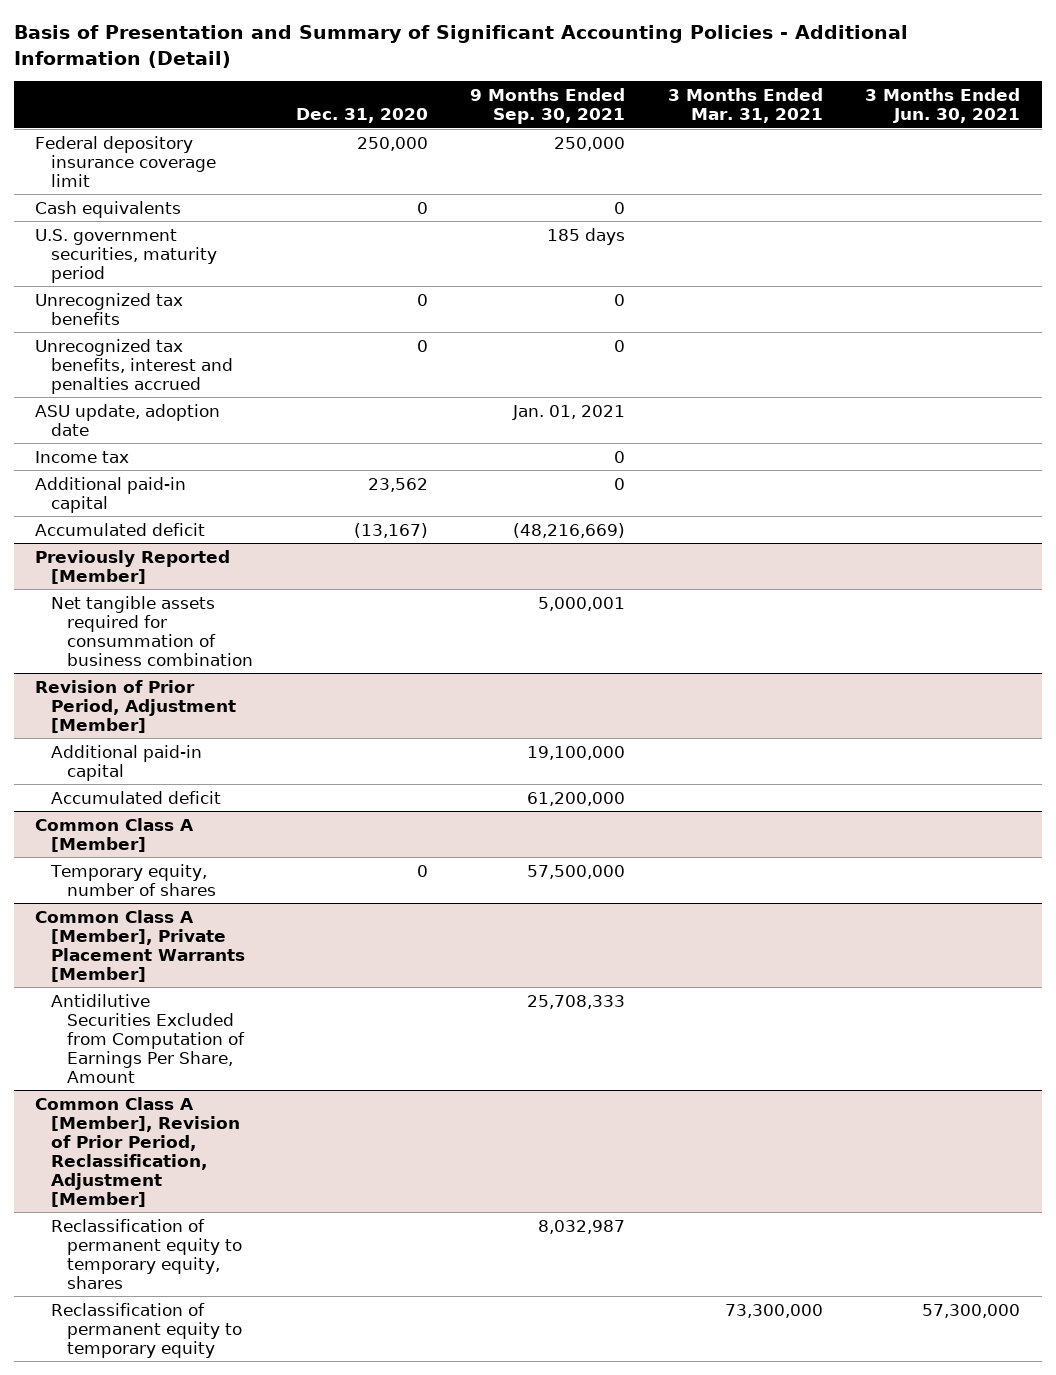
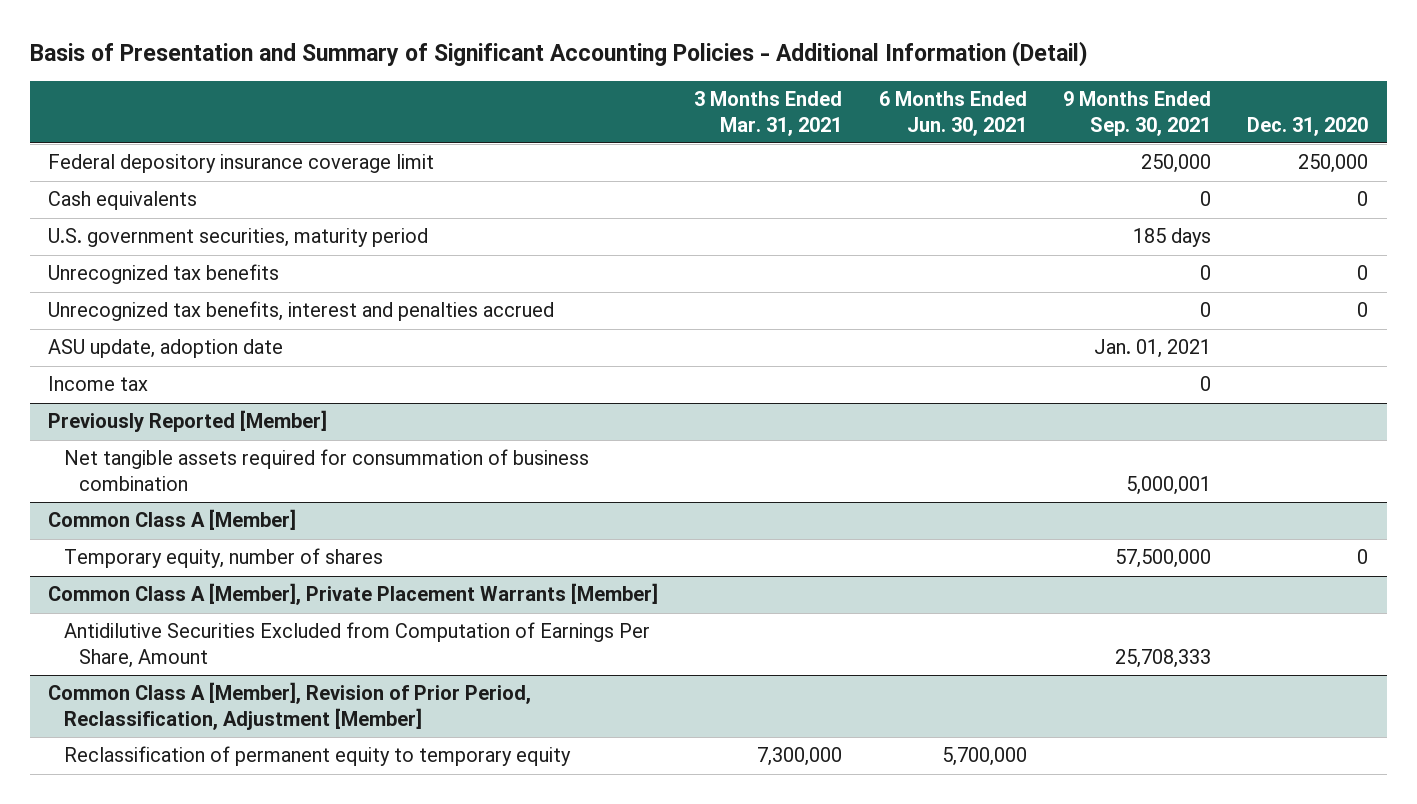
[865,88,1021,124] 3 Months Ended Jun. 30, 2021 -> none
none -> [878,91,1027,136] 6 Months Ended Jun. 30, 2021
[35,476,187,513] Additional paid-in capital -> none
[35,522,206,536] Accumulated deficit -> none
[35,679,237,733] Revision of Prior Period, Adjustment [Member] -> none
[51,744,203,781] Additional paid-in capital -> none
[51,790,222,804] Accumulated deficit -> none
[51,1218,243,1289] Reclassification of permanent equity to temporary equity, shares -> none
[724,1303,823,1318] 73,300,000 -> [757,747,843,767] 7,300,000

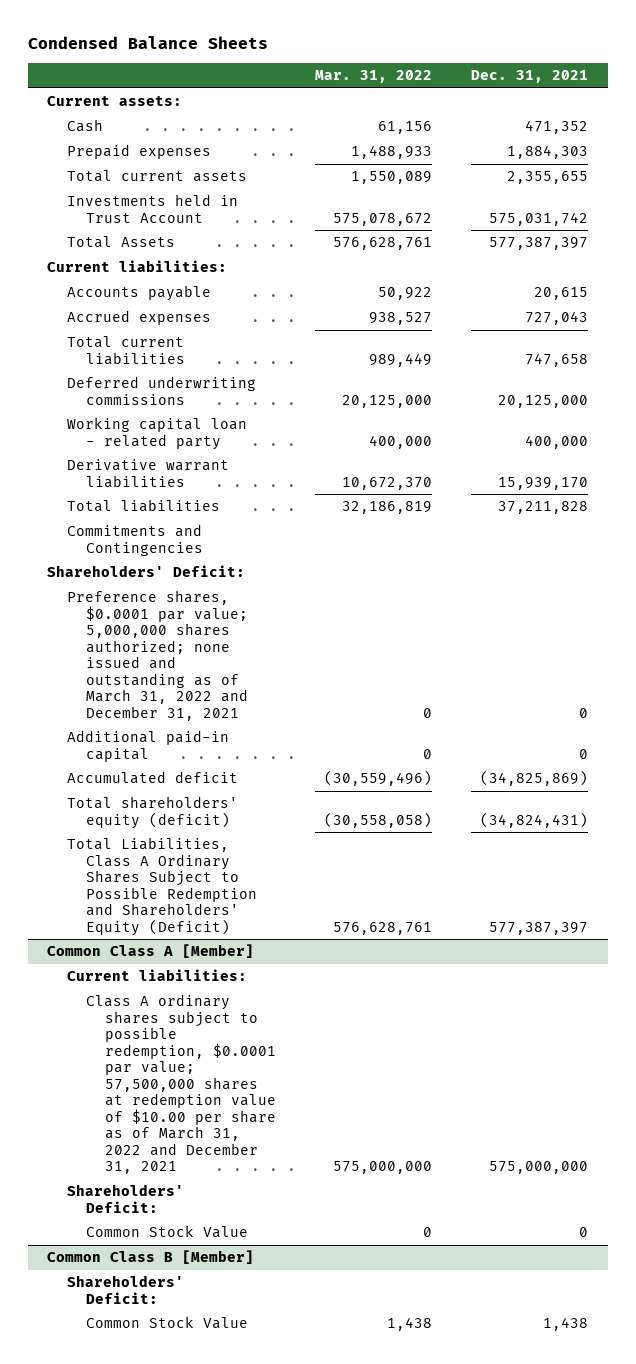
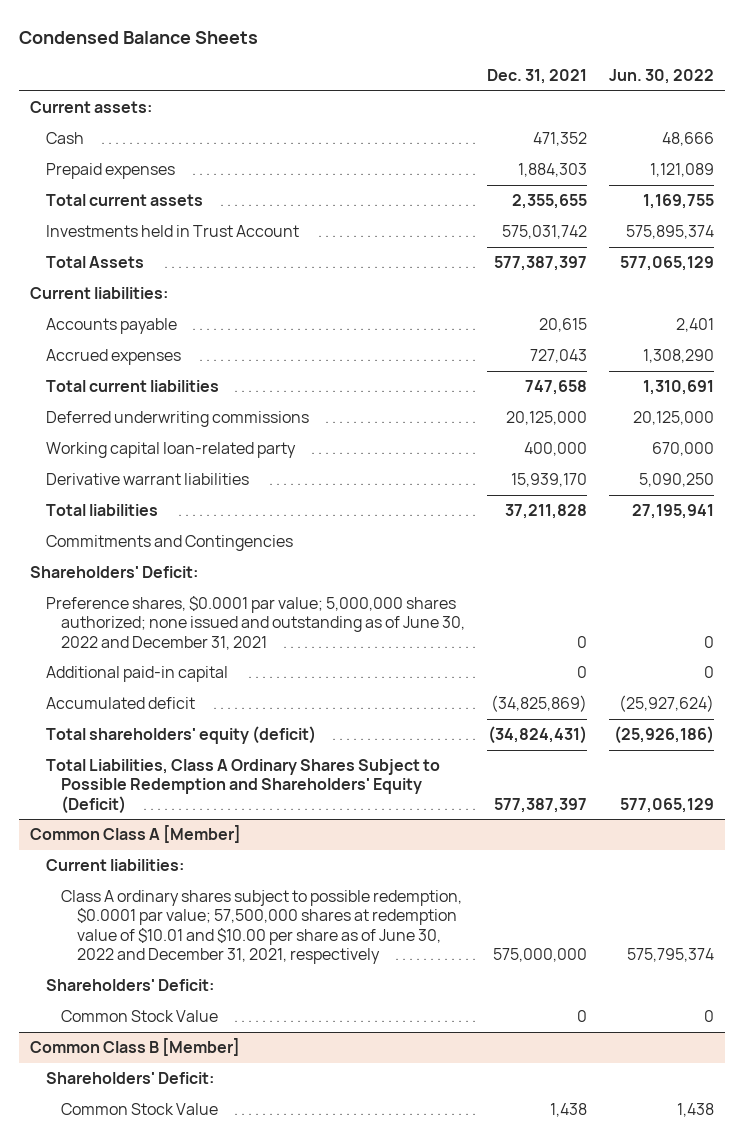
[315,70,433,84] Mar. 31, 2022 -> none
none -> [608,69,714,85] Jun. 30, 2022
[66,417,247,450] Working capital loan - related party -> [45,442,296,459] Working capital loan-related party
[66,590,248,721] Preference shares, $0.0001 par value; 5,000,000 shares authorized; none issued and outstanding as of March 31, 2022 and December 31, 2021 -> [45,596,466,650] Preference shares, $0.0001 par value; 5,000,000 shares authorized; none issued and outstanding as of June 30, 2022 and December 31, 2021
[85,994,277,1175] Class A ordinary shares subject to possible redemption, $0.0001 par value; 57,500,000 shares at redemption value of $10.00 per share as of March 31, 2022 and December 31, 2021 -> [61,890,463,964] Class A ordinary shares subject to possible redemption, $0.0001 par value; 57,500,000 shares at redemption value of $10.01 and $10.00 per share as of June 30, 2022 and December 31, 2021, respectively

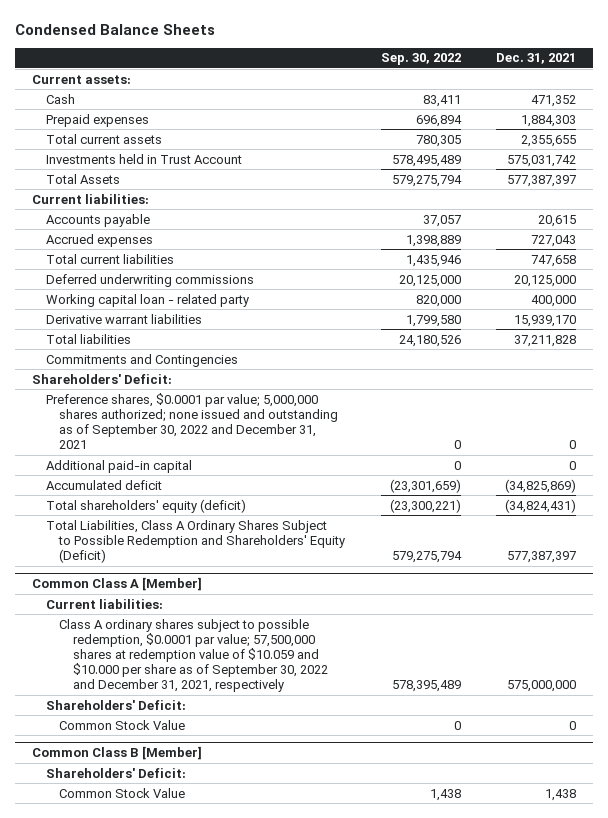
[608,69,714,85] Jun. 30, 2022 -> none
none -> [380,53,461,66] Sep. 30, 2022
[45,442,296,459] Working capital loan-related party -> [45,293,249,307] Working capital loan - related party
[45,596,466,650] Preference shares, $0.0001 par value; 5,000,000 shares authorized; none issued and outstanding as of June 30, 2022 and December 31, 2021 -> [45,392,339,450] Preference shares, $0.0001 par value; 5,000,000 shares authorized; none issued and outstanding as of September 30, 2022 and December 31, 2021
[61,890,463,964] Class A ordinary shares subject to possible redemption, $0.0001 par value; 57,500,000 shares at redemption value of $10.01 and $10.00 per share as of June 30, 2022 and December 31, 2021, respectively -> [59,618,328,693] Class A ordinary shares subject to possible redemption, $0.0001 par value; 57,500,000 shares at redemption value of $10.059 and $10.000 per share as of September 30, 2022 and December 31, 2021, respectively

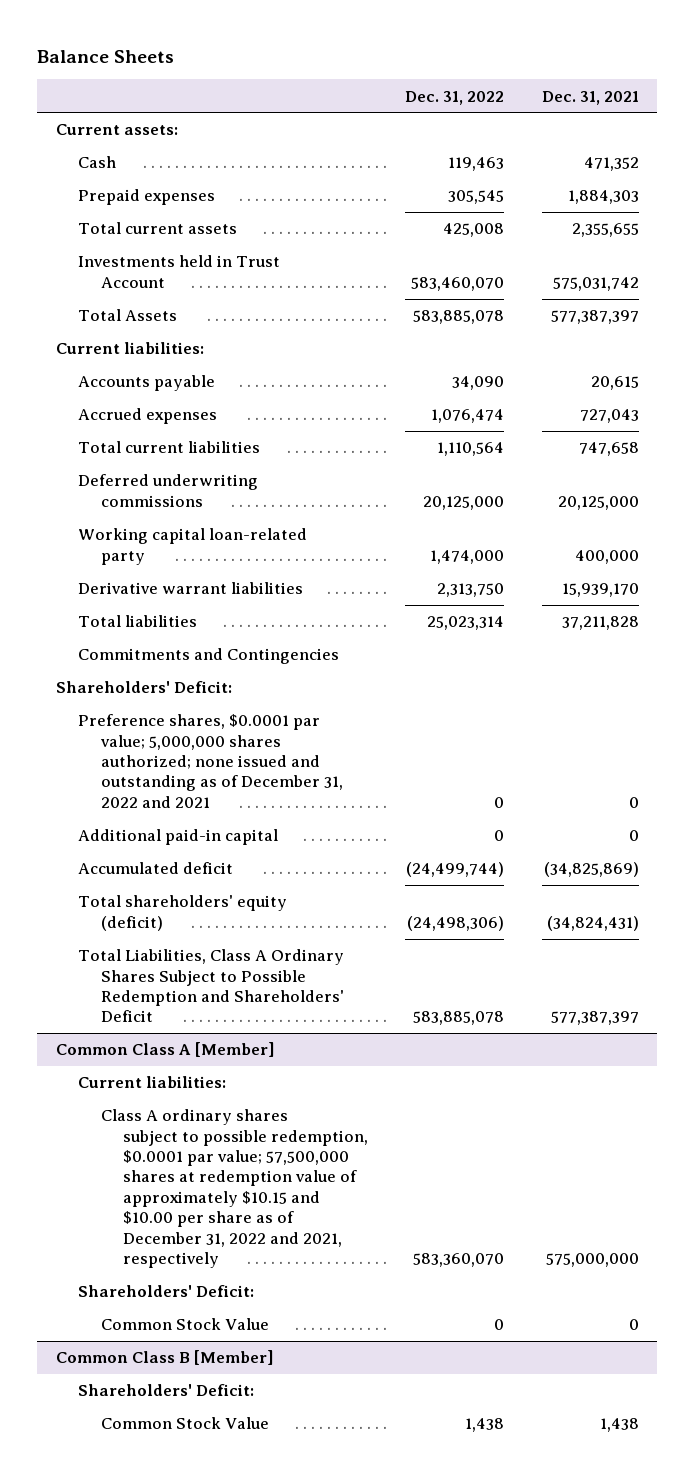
[14,23,215,35] Condensed Balance Sheets -> [37,49,175,63] Balance Sheets
[380,53,461,66] Sep. 30, 2022 -> none
none -> [405,90,505,105] Dec. 31, 2022
[45,293,249,307] Working capital loan - related party -> [78,528,308,565] Working capital loan-related party
[45,392,339,450] Preference shares, $0.0001 par value; 5,000,000 shares authorized; none issued and outstanding as of September 30, 2022 and December 31, 2021 -> [78,714,343,808] Preference shares, $0.0001 par value; 5,000,000 shares authorized; none issued and outstanding as of December 31, 2022 and 2021
[45,519,346,564] Total Liabilities, Class A Ordinary Shares Subject to Possible Redemption and Shareholders' Equity (Deficit) -> [78,949,345,1023] Total Liabilities, Class A Ordinary Shares Subject to Possible Redemption and Shareholders' Deficit
[59,618,328,693] Class A ordinary shares subject to possible redemption, $0.0001 par value; 57,500,000 shares at redemption value of $10.059 and $10.000 per share as of September 30, 2022 and December 31, 2021, respectively -> [100,1109,368,1268] Class A ordinary shares subject to possible redemption, $0.0001 par value; 57,500,000 shares at redemption value of approximately $10.15 and $10.00 per share as of December 31, 2022 and 2021, respectively

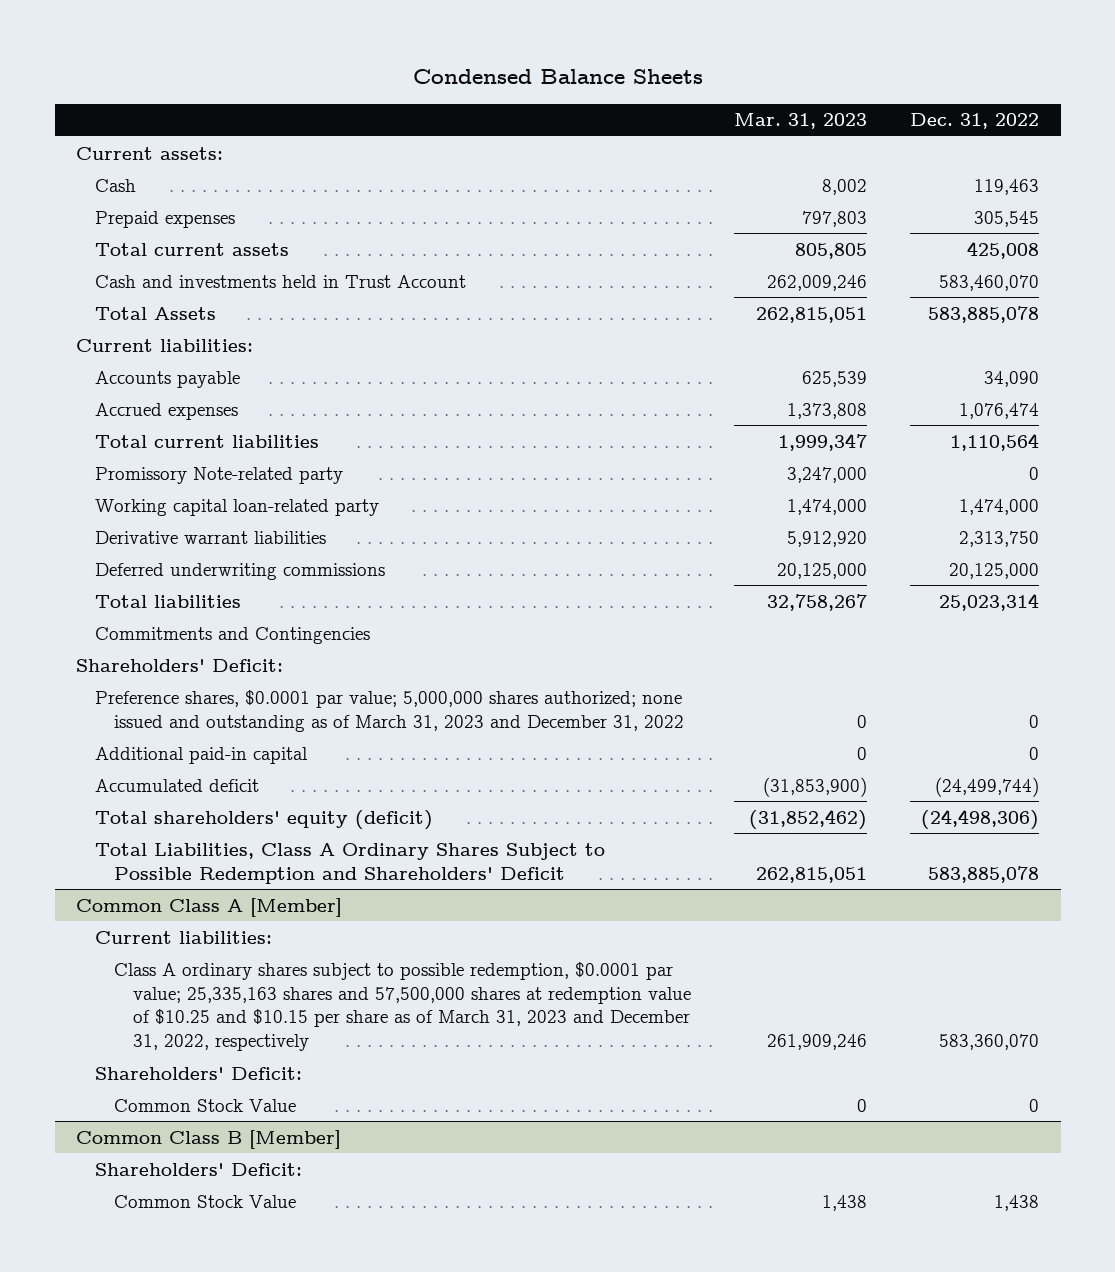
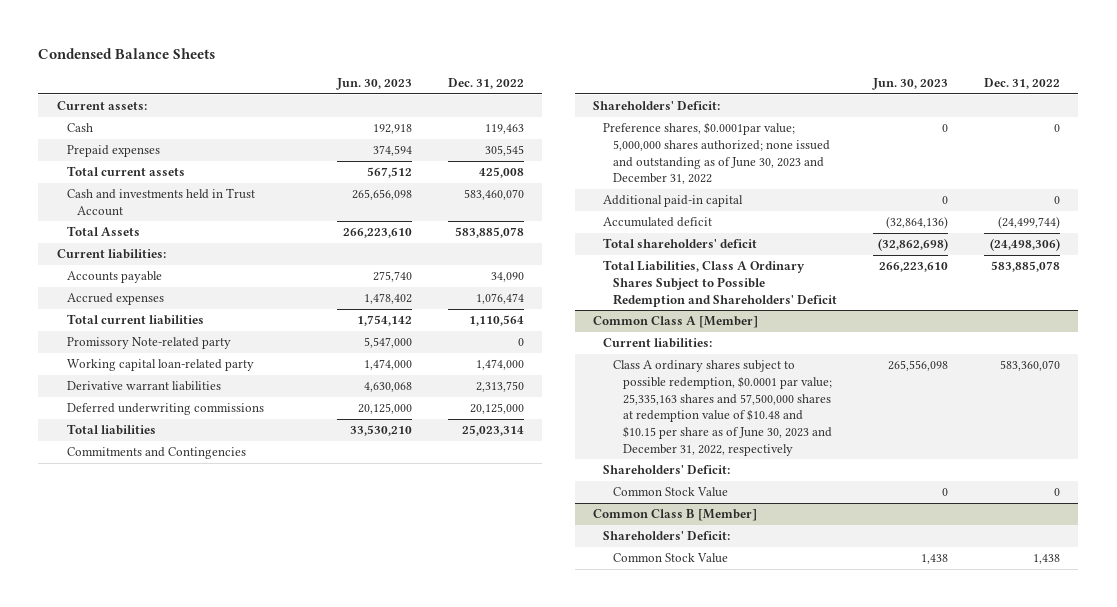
[734,113,868,130] Mar. 31, 2023 -> none
none -> [335,78,412,91] Jun. 30, 2023
[95,689,685,732] Preference shares, $0.0001 par value; 5,000,000 shares authorized; none issued and outstanding as of March 31, 2023 and December 31, 2022 -> [603,122,831,185] Preference shares, $0.0001par value; 5,000,000 shares authorized; none issued and outstanding as of June 30, 2023 and December 31, 2022
[95,809,434,830] Total shareholders' equity (deficit) -> [603,238,758,249] Total shareholders' deficit
[114,961,692,1052] Class A ordinary shares subject to possible redemption, $0.0001 par value; 25,335,163 shares and 57,500,000 shares at redemption value of $10.25 and $10.15 per share as of March 31, 2023 and December 31, 2022, respectively -> [613,360,833,456] Class A ordinary shares subject to possible redemption, $0.0001 par value; 25,335,163 shares and 57,500,000 shares at redemption value of $10.48 and $10.15 per share as of June 30, 2023 and December 31, 2022, respectively

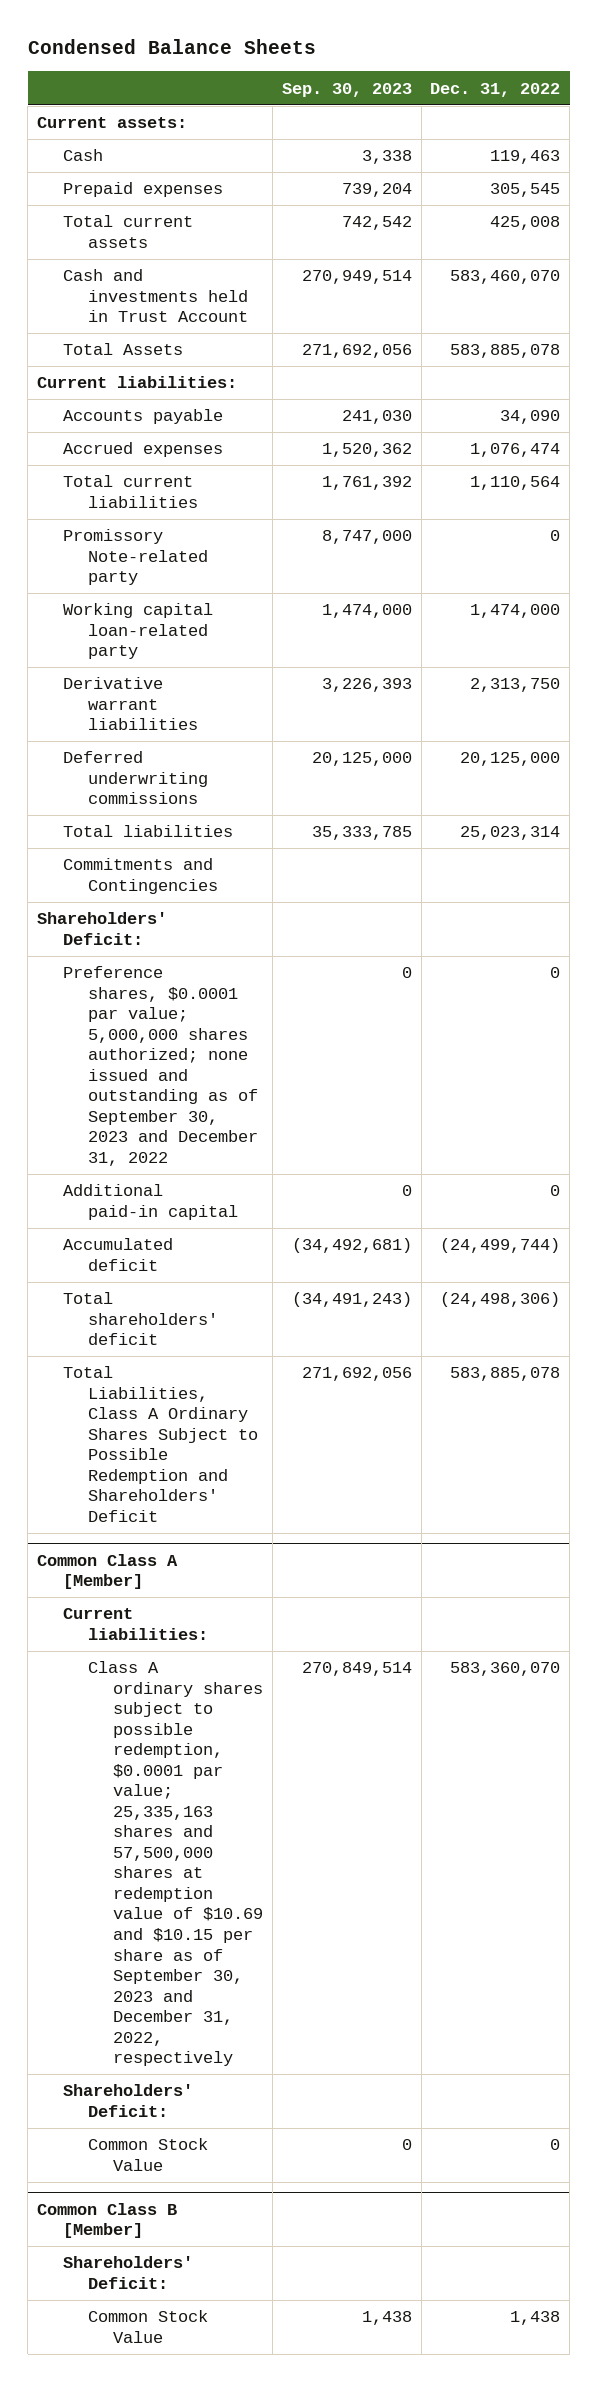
[335,78,412,91] Jun. 30, 2023 -> none
none -> [281,82,412,97] Sep. 30, 2023
[603,122,831,185] Preference shares, $0.0001par value; 5,000,000 shares authorized; none issued and outstanding as of June 30, 2023 and December 31, 2022 -> [62,966,258,1166] Preference shares, $0.0001 par value; 5,000,000 shares authorized; none issued and outstanding as of September 30, 2023 and December 31, 2022
[613,360,833,456] Class A ordinary shares subject to possible redemption, $0.0001 par value; 25,335,163 shares and 57,500,000 shares at redemption value of $10.48 and $10.15 per share as of June 30, 2023 and December 31, 2022, respectively -> [87,1661,264,2067] Class A ordinary shares subject to possible redemption, $0.0001 par value; 25,335,163 shares and 57,500,000 shares at redemption value of $10.69 and $10.15 per share as of September 30, 2023 and December 31, 2022, respectively

